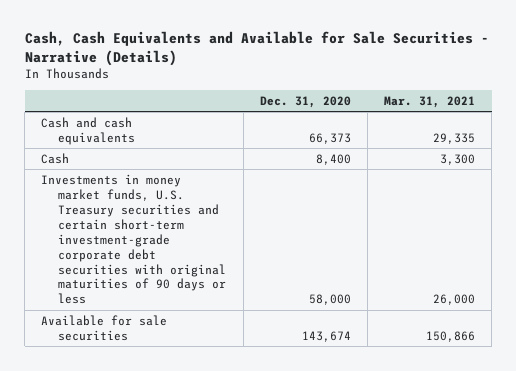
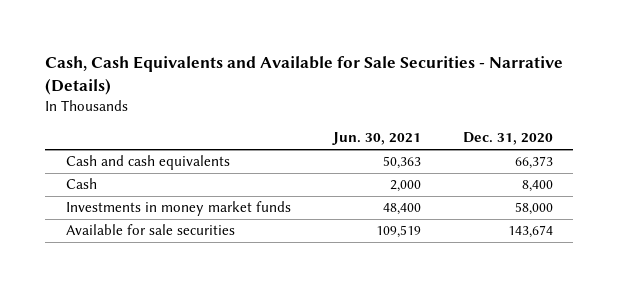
[384,96,476,109] Mar. 31, 2021 -> none
none -> [331,132,421,146] Jun. 30, 2021
[41,173,227,305] Investments in money market funds, U.S. Treasury securities and certain short-term investment-grade corporate debt securities with original maturities of 90 days or less -> [66,201,292,217] Investments in money market funds

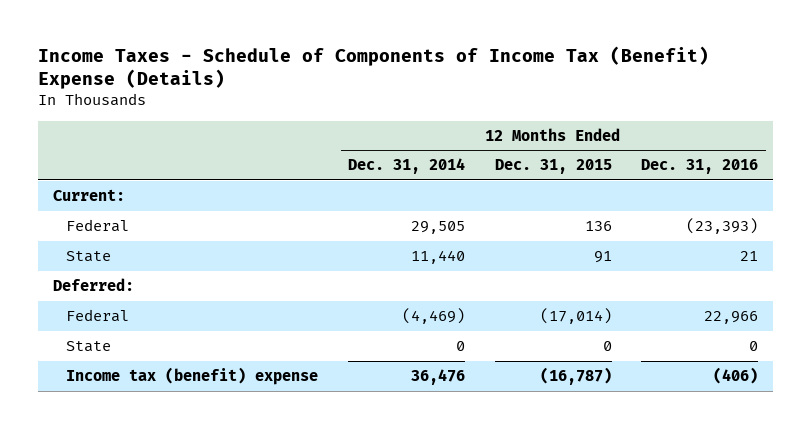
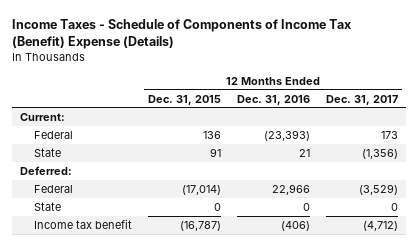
[347,158,465,175] Dec. 31, 2014 -> none
none -> [325,94,398,105] Dec. 31, 2017
[66,367,319,386] Income tax (benefit) expense -> [33,218,132,229] Income tax benefit

